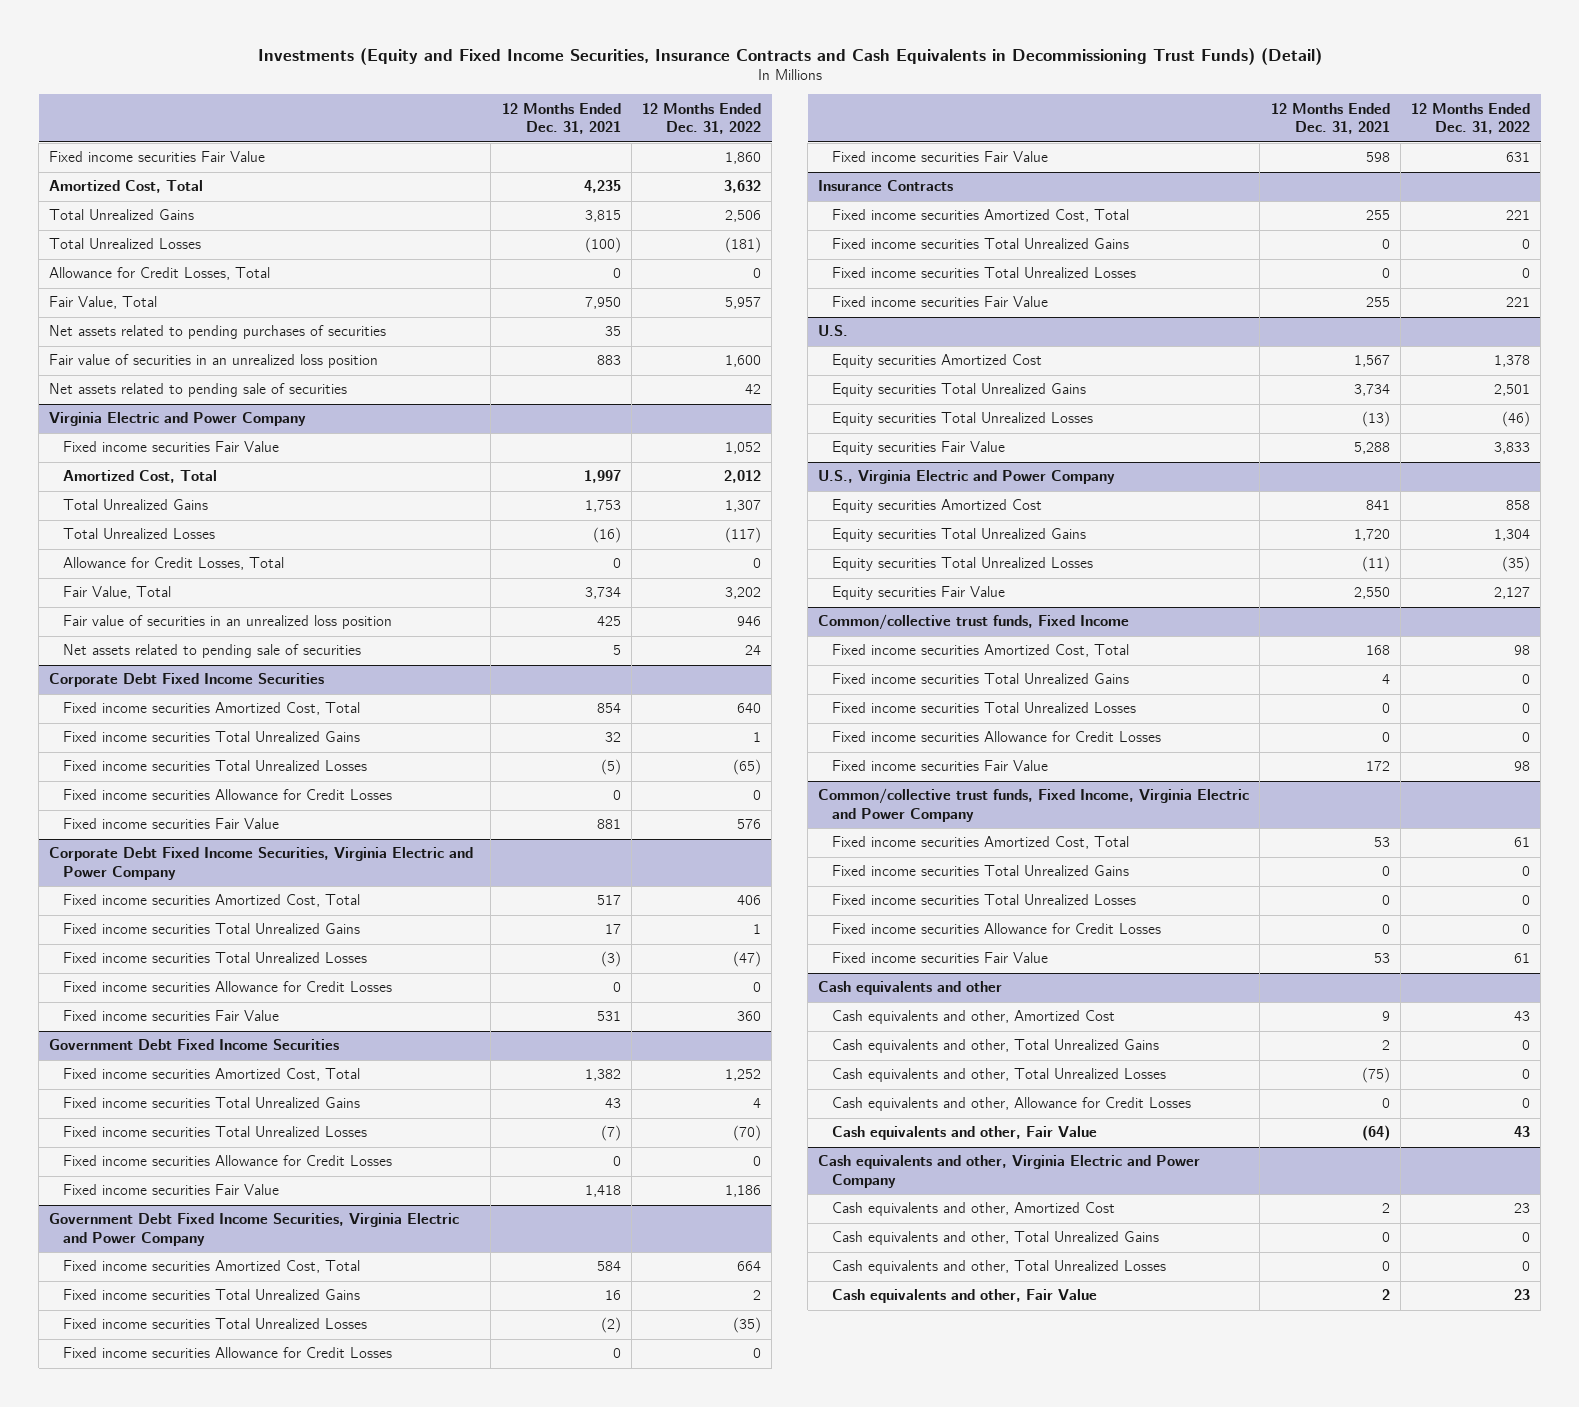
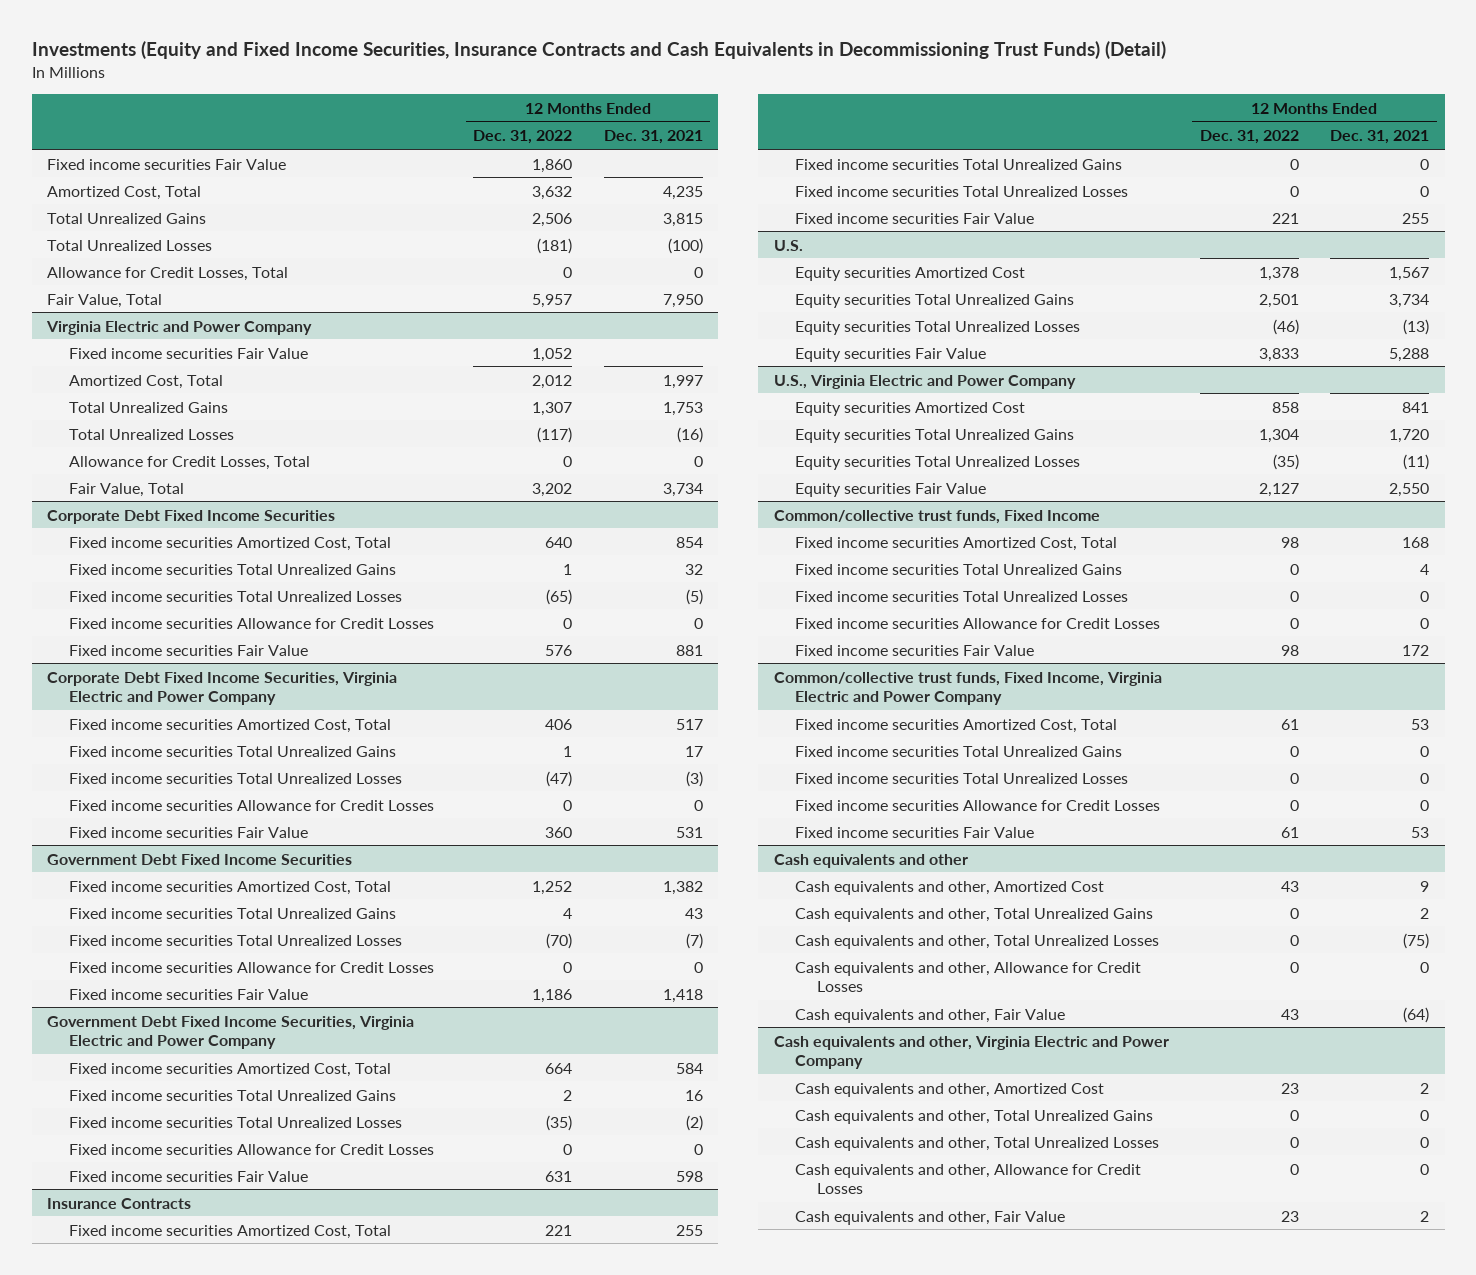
[49,325,387,340] Net assets related to pending purchases of securities -> none
[49,354,379,369] Fair value of securities in an unrealized loss position -> none
[49,383,348,398] Net assets related to pending sale of securities -> none
[63,615,393,630] Fair value of securities in an unrealized loss position -> none
[63,644,362,659] Net assets related to pending sale of securities -> none
none -> [795,1163,1142,1195] Cash equivalents and other, Allowance for Credit Losses

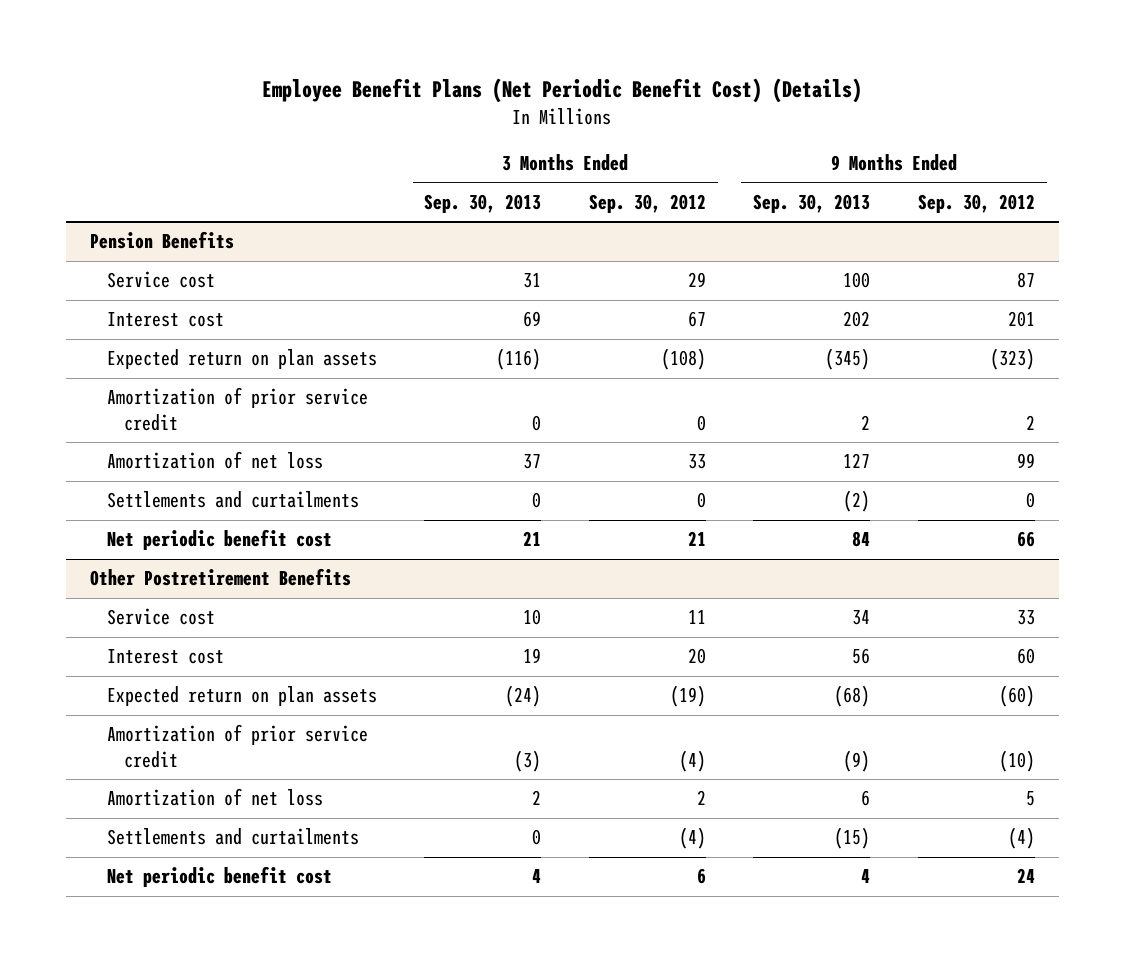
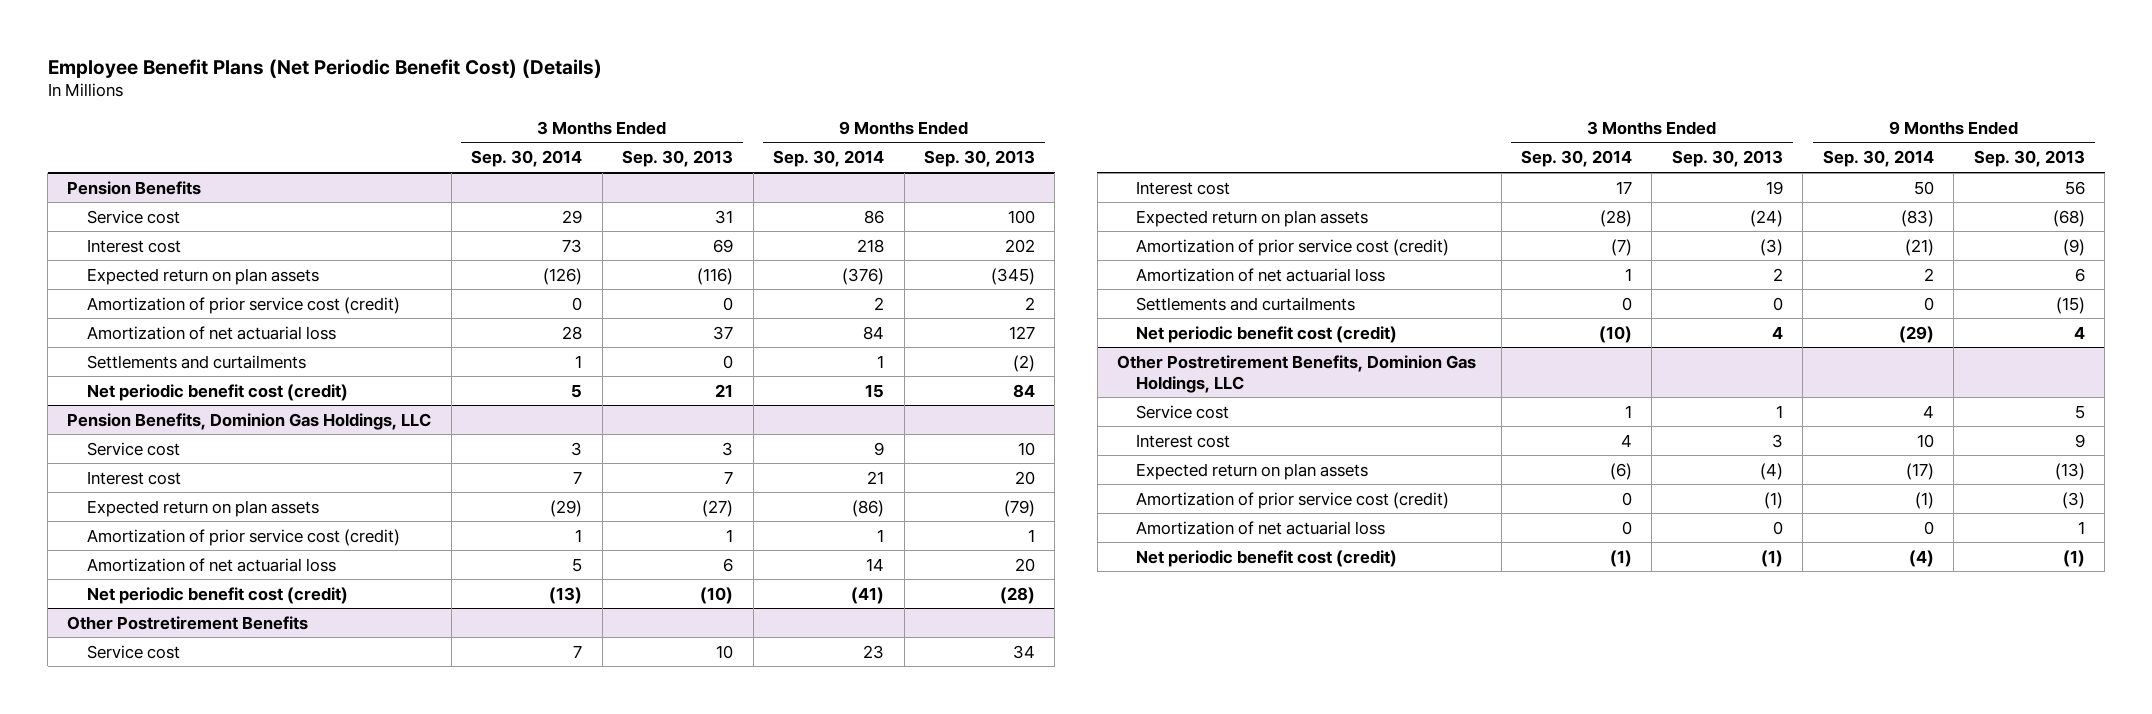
[588,193,706,213] Sep. 30, 2012 -> none
[917,193,1035,213] Sep. 30, 2012 -> none
none -> [471,150,583,168] Sep. 30, 2014
none -> [773,150,885,168] Sep. 30, 2014
[107,387,369,432] Amortization of prior service credit -> [86,296,400,314] Amortization of prior service cost (credit)
[107,451,324,470] Amortization of net loss -> [86,325,336,340] Amortization of net actuarial loss
[107,529,333,551] Net periodic benefit cost -> [86,383,348,401] Net periodic benefit cost (credit)
none -> [67,412,432,430] Pension Benefits, Dominion Gas Holdings, LLC
none -> [86,441,180,456] Service cost
none -> [86,470,181,485] Interest cost
none -> [86,499,319,517] Expected return on plan assets
none -> [86,528,400,546] Amortization of prior service cost (credit)
none -> [86,557,336,572] Amortization of net actuarial loss
none -> [86,586,348,604] Net periodic benefit cost (credit)
[107,724,369,769] Amortization of prior service credit -> [1136,238,1450,256] Amortization of prior service cost (credit)
[107,788,324,807] Amortization of net loss -> [1136,267,1386,282] Amortization of net actuarial loss
[107,866,333,888] Net periodic benefit cost -> [1136,325,1398,343] Net periodic benefit cost (credit)
none -> [1117,354,1477,393] Other Postretirement Benefits, Dominion Gas Holdings, LLC
none -> [1136,404,1230,419] Service cost
none -> [1136,433,1231,448] Interest cost
none -> [1136,462,1369,480] Expected return on plan assets
none -> [1136,491,1450,509] Amortization of prior service cost (credit)
none -> [1136,520,1386,535] Amortization of net actuarial loss
none -> [1136,549,1398,567] Net periodic benefit cost (credit)

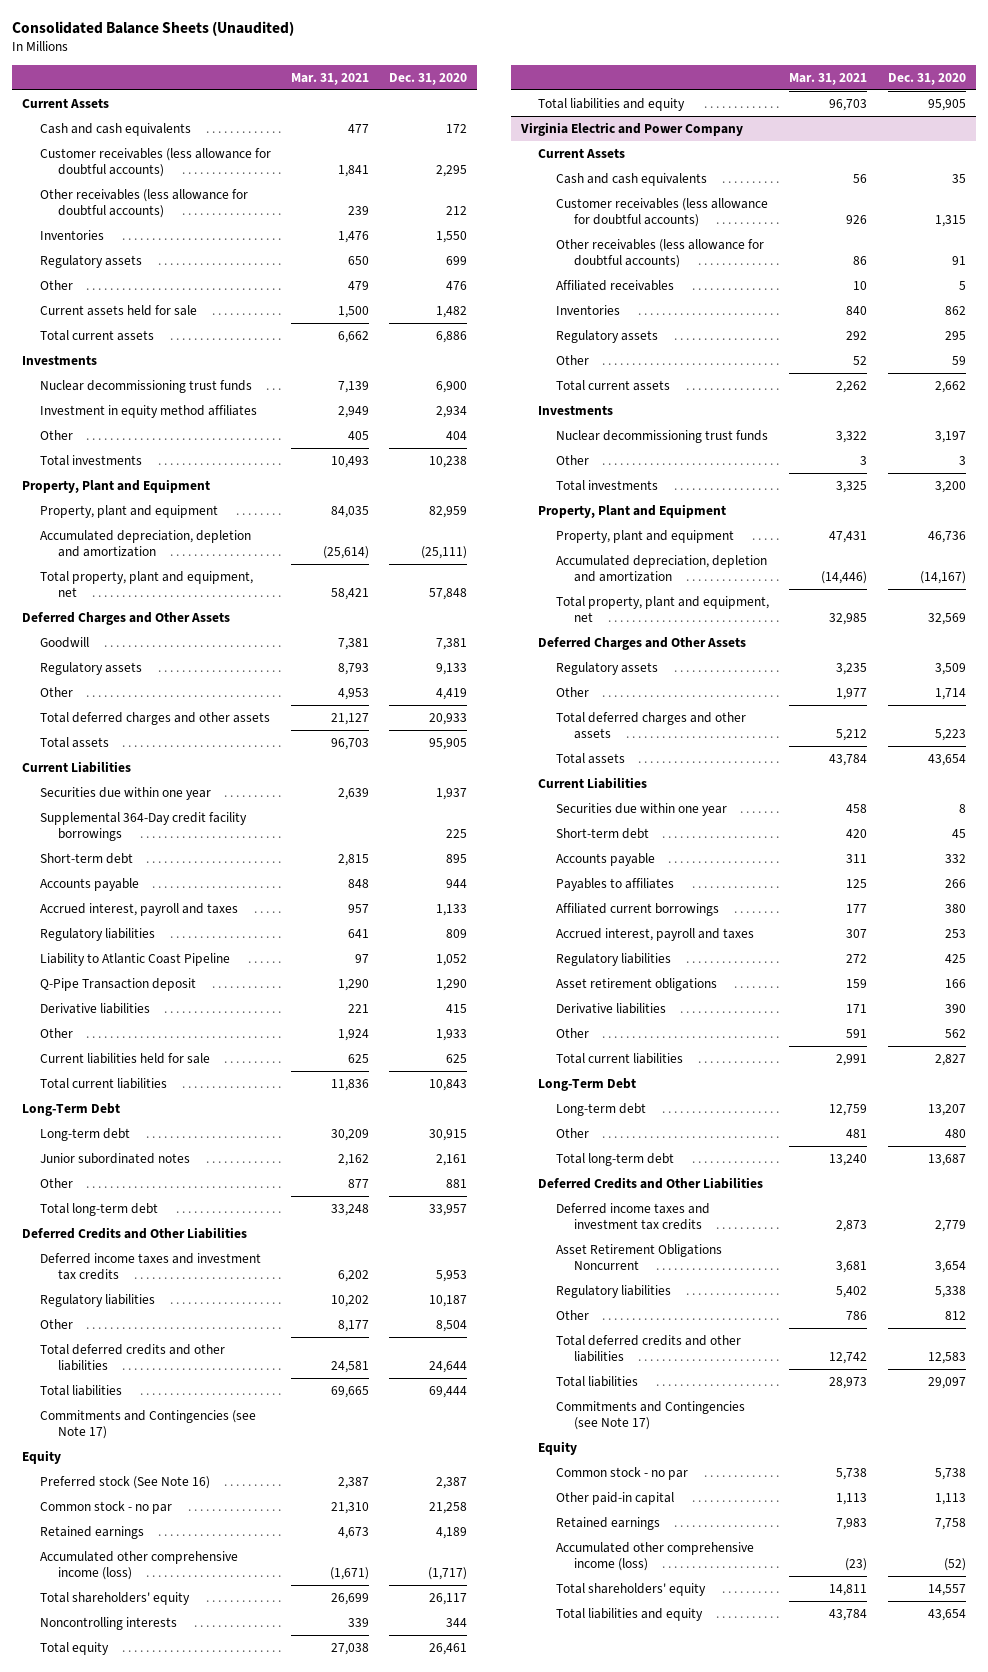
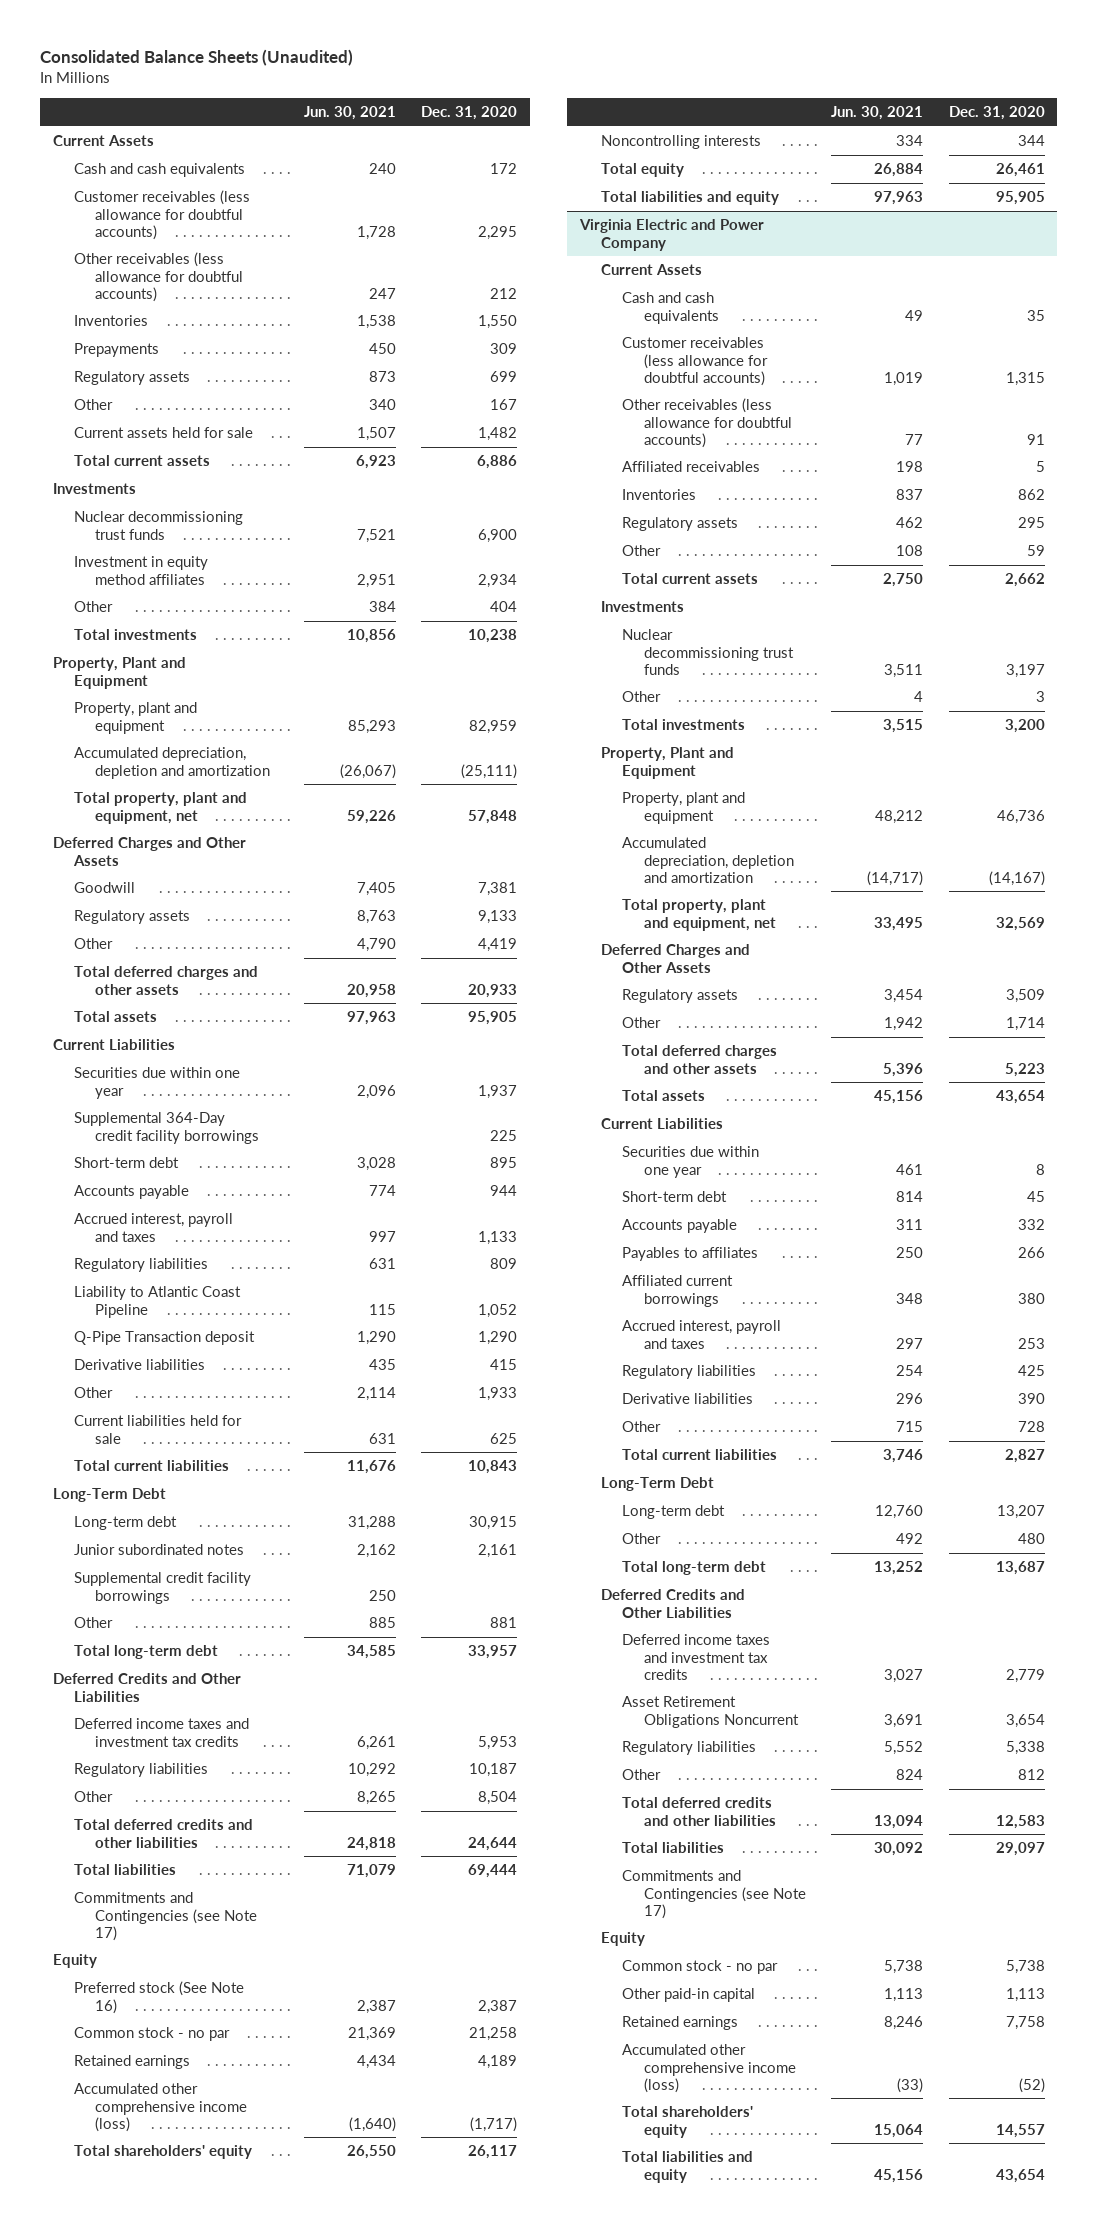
[291,72,370,85] Mar. 31, 2021 -> none
none -> [303,105,396,120] Jun. 30, 2021
none -> [73,343,159,358] Prepayments
[446,280,468,290] 476 -> [490,399,518,411] 167
none -> [73,1572,251,1604] Supplemental credit facility borrowings
[555,977,717,991] Asset retirement obligations -> none
[944,1028,966,1038] 562 -> [1017,1421,1045,1433] 728

